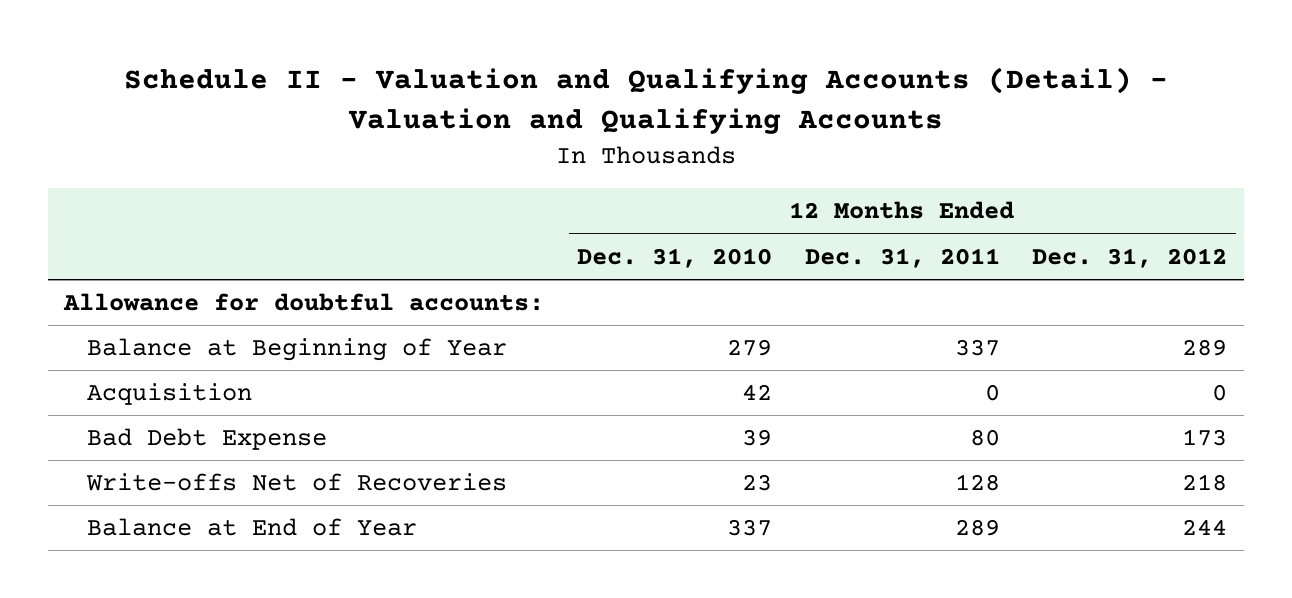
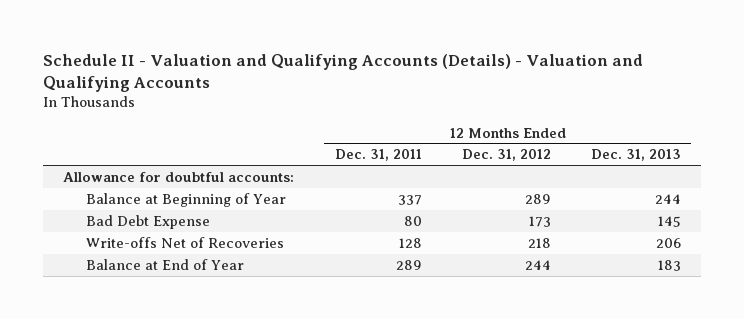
[123,67,1168,134] Schedule II - Valuation and Qualifying Accounts (Detail) - Valuation and Qualifying Accounts -> [43,53,644,92] Schedule II - Valuation and Qualifying Accounts (Details) - Valuation and Qualifying Accounts
[577,247,773,268] Dec. 31, 2010 -> none
none -> [591,149,682,162] Dec. 31, 2013
[86,383,252,406] Acquisition -> none

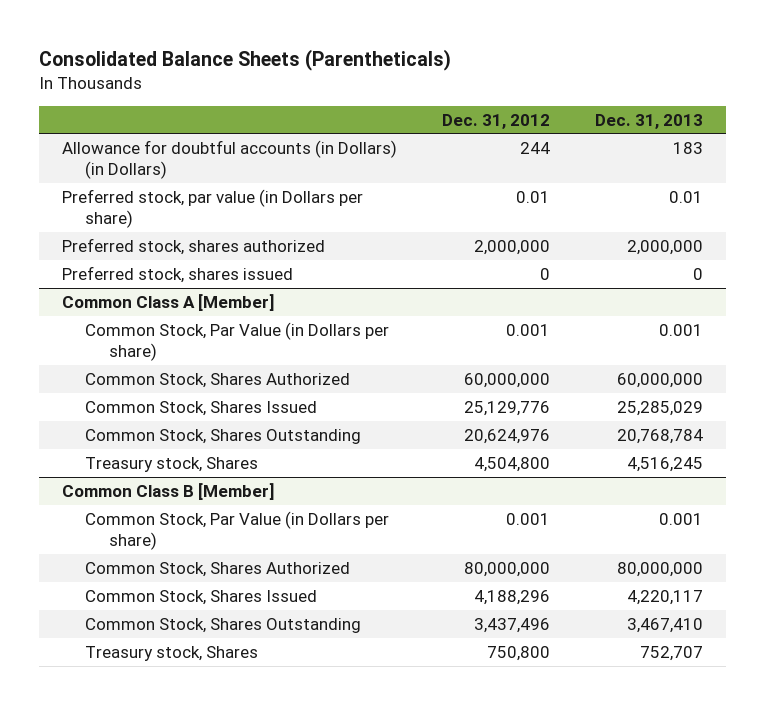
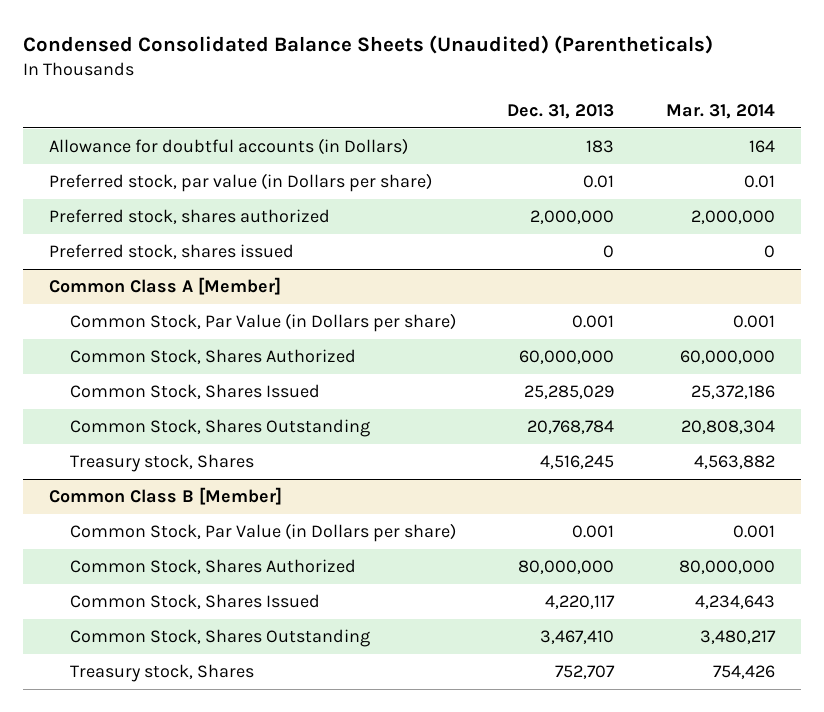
[39,48,452,71] Consolidated Balance Sheets (Parentheticals) -> [22,34,713,54] Condensed Consolidated Balance Sheets (Unaudited) (Parentheticals)
[442,113,551,129] Dec. 31, 2012 -> none
none -> [666,103,776,119] Mar. 31, 2014
[61,139,397,180] Allowance for doubtful accounts (in Dollars) (in Dollars) -> [48,138,408,156] Allowance for doubtful accounts (in Dollars)

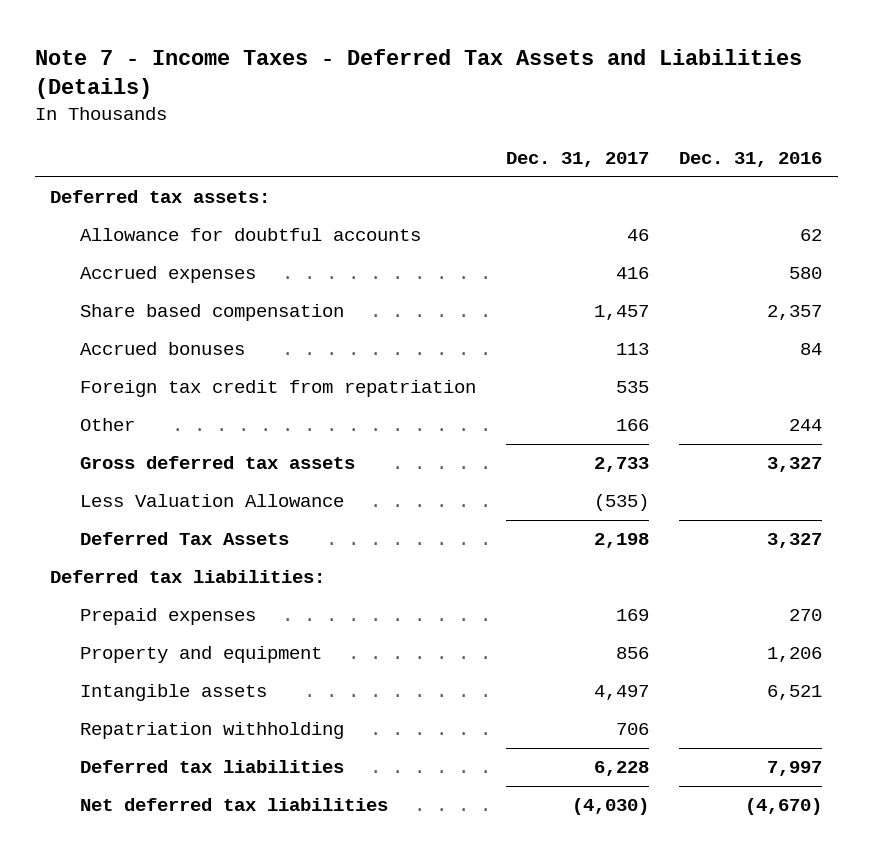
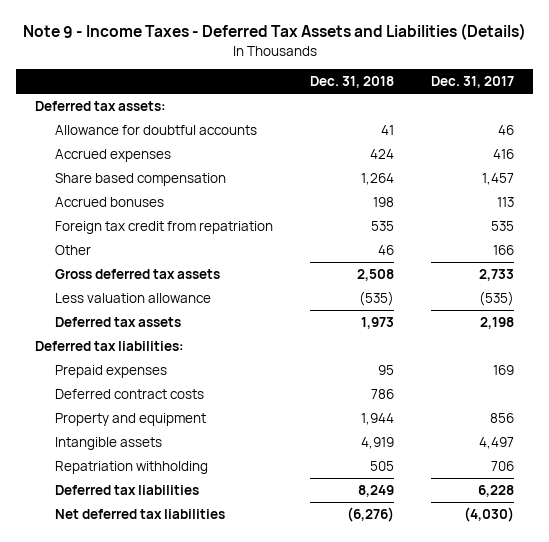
[34,48,802,100] Note 7 - Income Taxes - Deferred Tax Assets and Liabilities (Details) -> [22,23,526,41] Note 9 - Income Taxes - Deferred Tax Assets and Liabilities (Details)
[679,152,823,168] Dec. 31, 2016 -> none
none -> [310,76,395,89] Dec. 31, 2018
[79,494,344,508] Less Valuation Allowance -> [55,292,212,303] Less valuation allowance
[79,532,289,546] Deferred Tax Assets -> [55,316,182,327] Deferred tax assets
none -> [55,388,205,399] Deferred contract costs

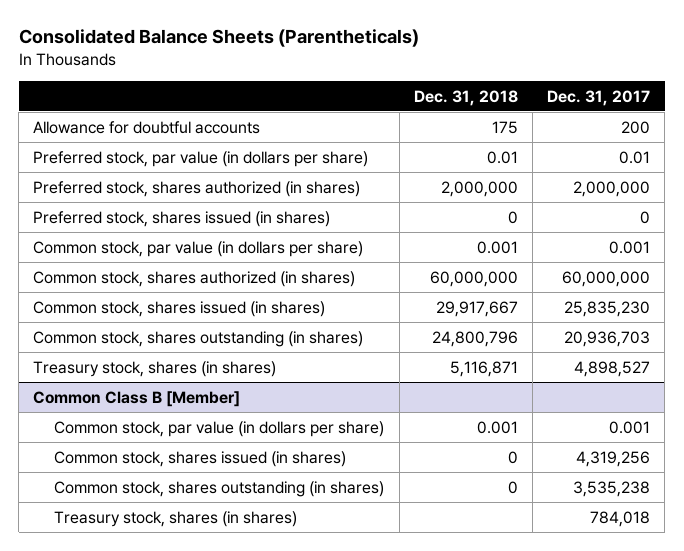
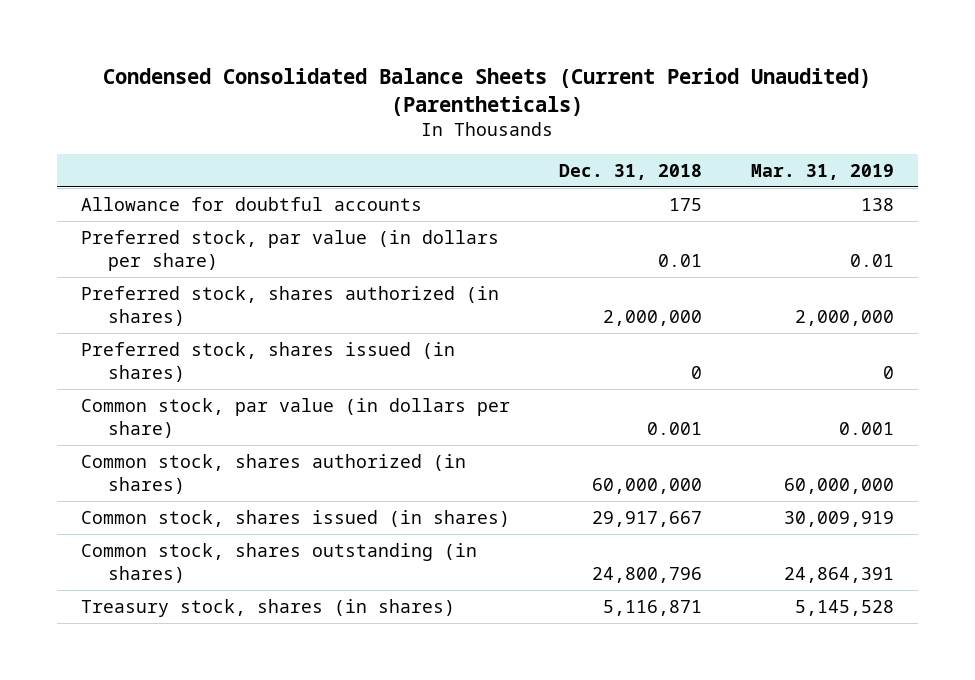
[18,29,419,48] Consolidated Balance Sheets (Parentheticals) -> [103,68,872,116] Condensed Consolidated Balance Sheets (Current Period Unaudited) (Parentheticals)
[547,89,651,106] Dec. 31, 2017 -> none
none -> [750,163,894,180] Mar. 31, 2019
[33,390,241,407] Common Class B [Member] -> none
[54,420,385,437] Common stock, par value (in dollars per share) -> none
[54,450,347,467] Common stock, shares issued (in shares) -> none
[54,480,385,497] Common stock, shares outstanding (in shares) -> none
[54,510,298,527] Treasury stock, shares (in shares) -> none

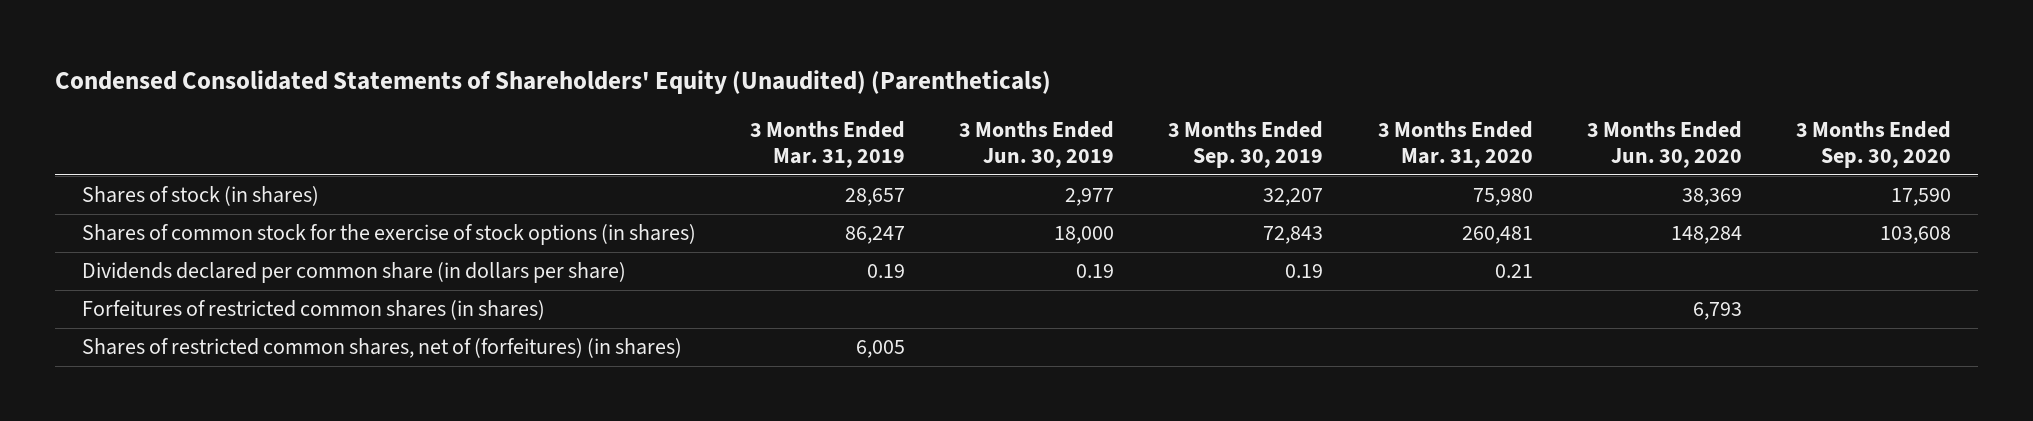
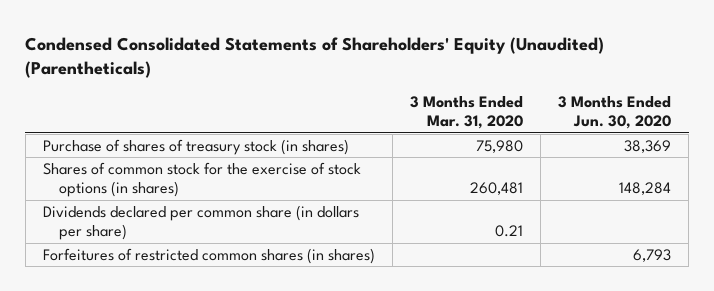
[749,120,905,168] 3 Months Ended Mar. 31, 2019 -> none
[959,120,1115,168] 3 Months Ended Jun. 30, 2019 -> none
[1168,120,1324,168] 3 Months Ended Sep. 30, 2019 -> none
[1795,120,1951,168] 3 Months Ended Sep. 30, 2020 -> none
[81,186,319,207] Shares of stock (in shares) -> [42,138,349,155] Purchase of shares of treasury stock (in shares)
[81,338,682,359] Shares of restricted common shares, net of (forfeitures) (in shares) -> none

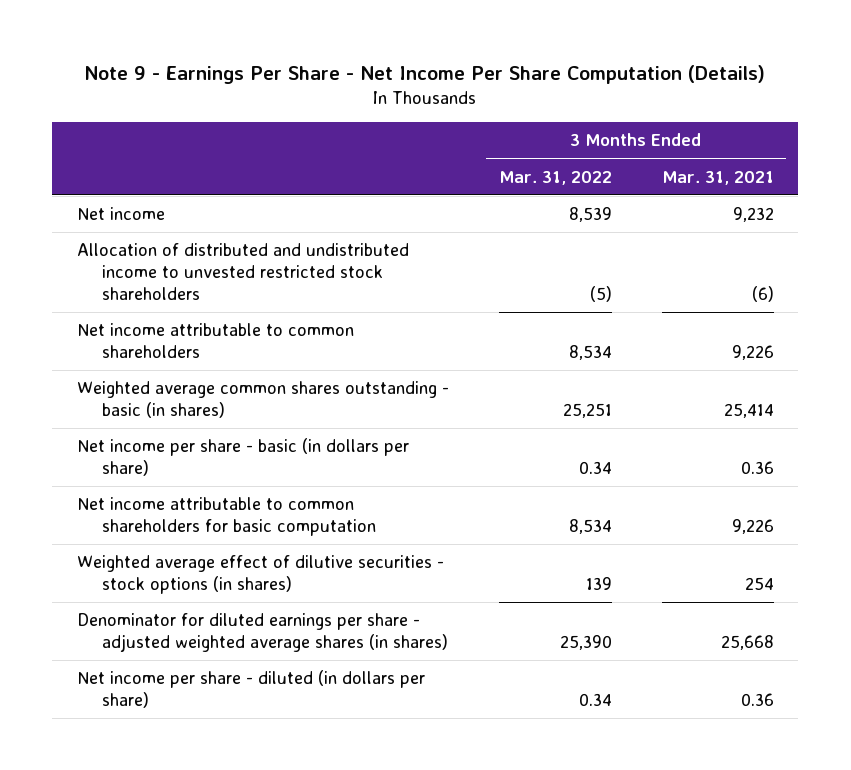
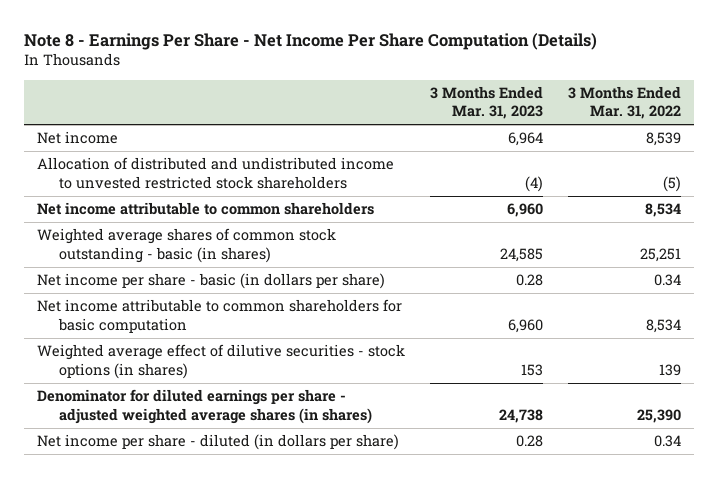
[84,65,766,85] Note 9 - Earnings Per Share - Net Income Per Share Computation (Details) -> [23,33,597,51] Note 8 - Earnings Per Share - Net Income Per Share Computation (Details)
[661,170,774,185] Mar. 31, 2021 -> none
none -> [429,86,543,120] 3 Months Ended Mar. 31, 2023
[77,381,450,419] Weighted average common shares outstanding - basic (in shares) -> [36,228,336,263] Weighted average shares of common stock outstanding - basic (in shares)

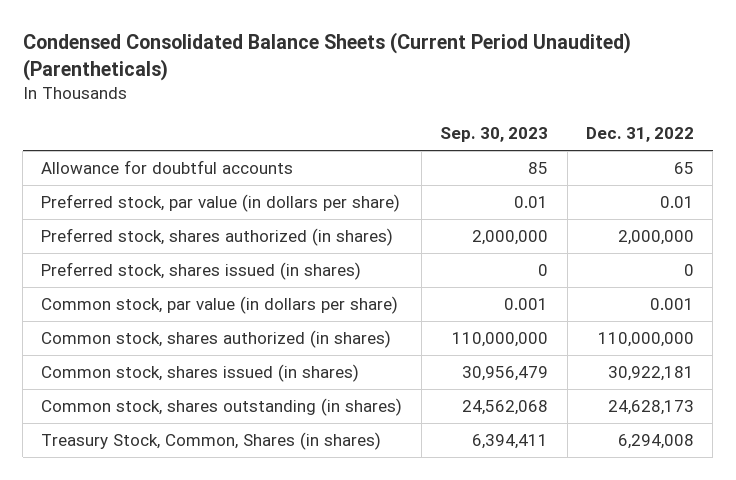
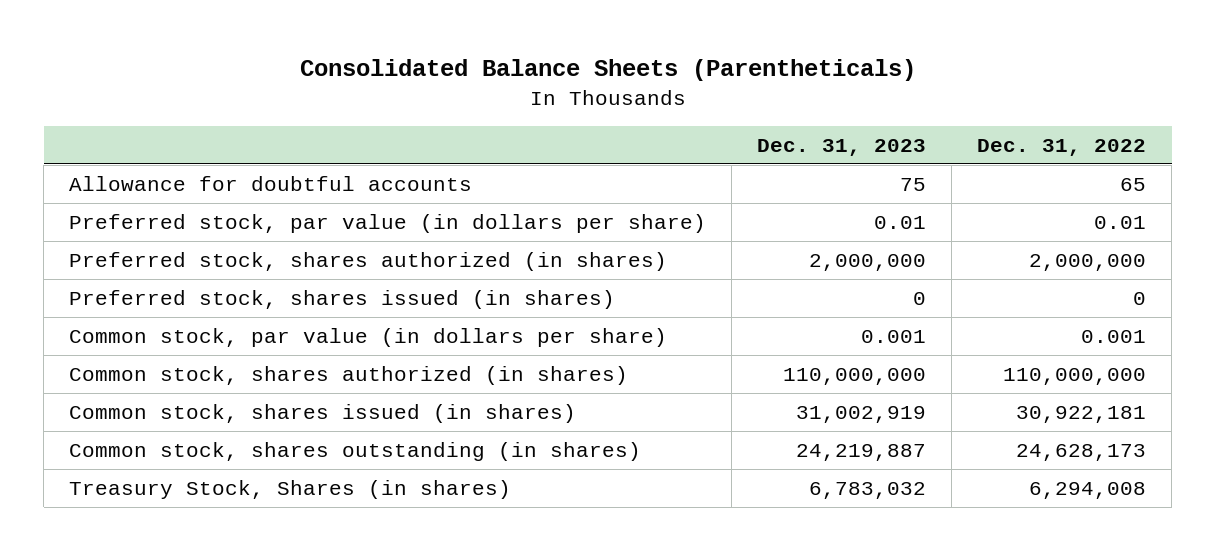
[22,32,631,81] Condensed Consolidated Balance Sheets (Current Period Unaudited) (Parentheticals) -> [299,59,916,82] Consolidated Balance Sheets (Parentheticals)
[440,127,549,143] Sep. 30, 2023 -> none
none -> [757,138,927,156] Dec. 31, 2023
[41,432,382,451] Treasury Stock, Common, Shares (in shares) -> [69,480,512,500] Treasury Stock, Shares (in shares)

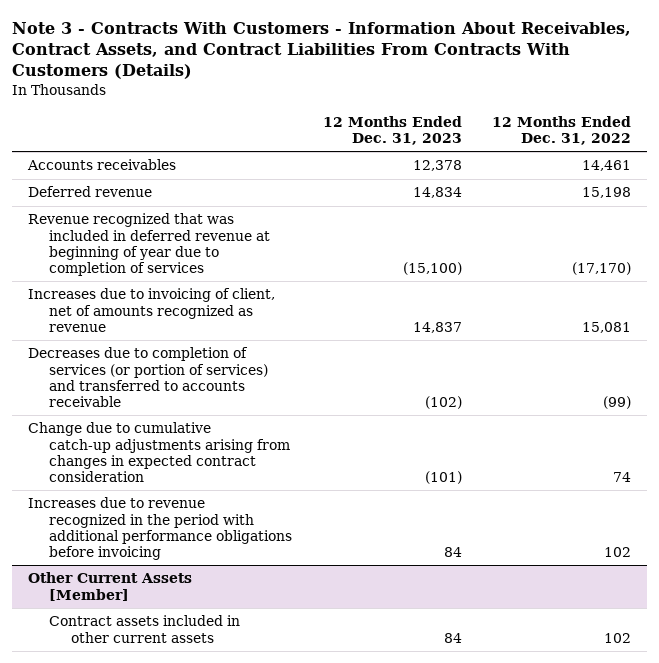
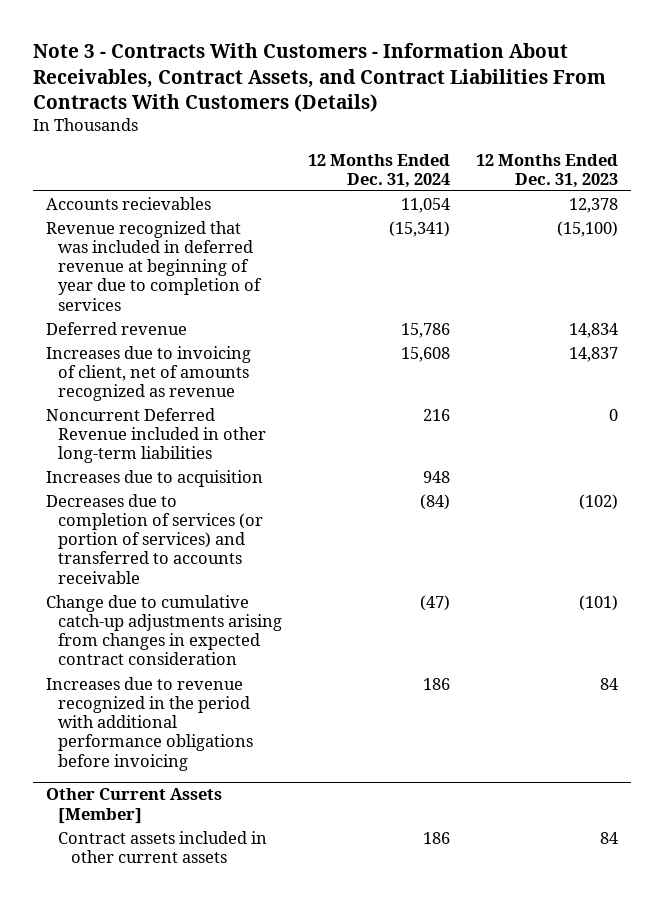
[492,115,632,145] 12 Months Ended Dec. 31, 2022 -> none
none -> [308,153,451,188] 12 Months Ended Dec. 31, 2024
[26,159,176,171] Accounts receivables -> [45,196,211,210] Accounts recievables
[27,186,152,198] Deferred revenue -> [45,321,187,335] Deferred revenue
none -> [45,407,267,464] Noncurrent Deferred Revenue included in other long-term liabilities
none -> [45,469,263,487] Increases due to acquisition

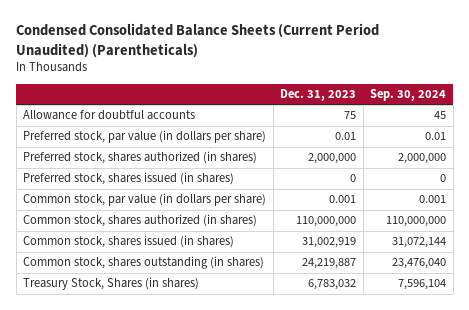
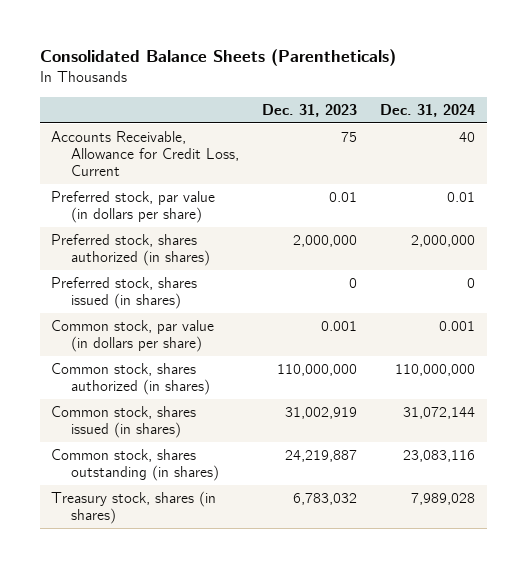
[16,23,380,58] Condensed Consolidated Balance Sheets (Current Period Unaudited) (Parentheticals) -> [39,49,396,67] Consolidated Balance Sheets (Parentheticals)
[370,89,447,102] Sep. 30, 2024 -> none
none -> [380,103,476,117] Dec. 31, 2024
[23,110,196,121] Allowance for doubtful accounts -> [51,130,239,176] Accounts Receivable, Allowance for Credit Loss, Current
[23,277,200,291] Treasury Stock, Shares (in shares) -> [51,490,217,524] Treasury stock, shares (in shares)

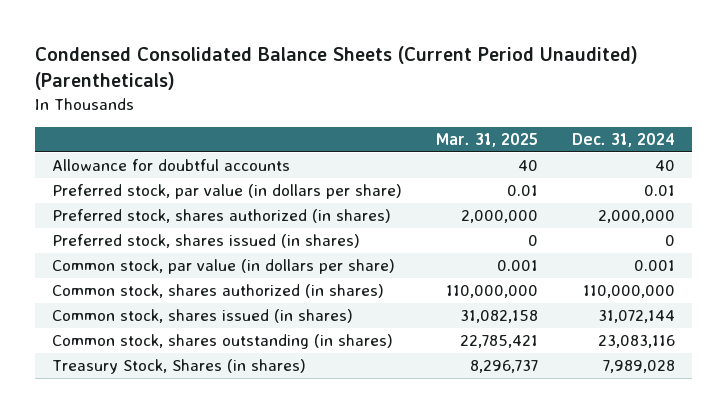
[39,49,396,67] Consolidated Balance Sheets (Parentheticals) -> [34,45,638,91] Condensed Consolidated Balance Sheets (Current Period Unaudited) (Parentheticals)
[262,103,358,117] Dec. 31, 2023 -> none
none -> [435,133,538,148] Mar. 31, 2025
[51,130,239,176] Accounts Receivable, Allowance for Credit Loss, Current -> [51,159,290,172] Allowance for doubtful accounts
[51,490,217,524] Treasury stock, shares (in shares) -> [51,359,306,375] Treasury Stock, Shares (in shares)

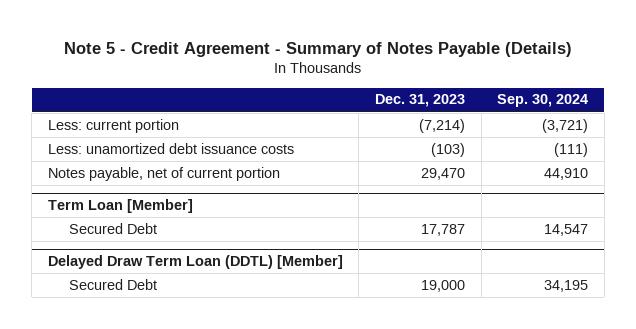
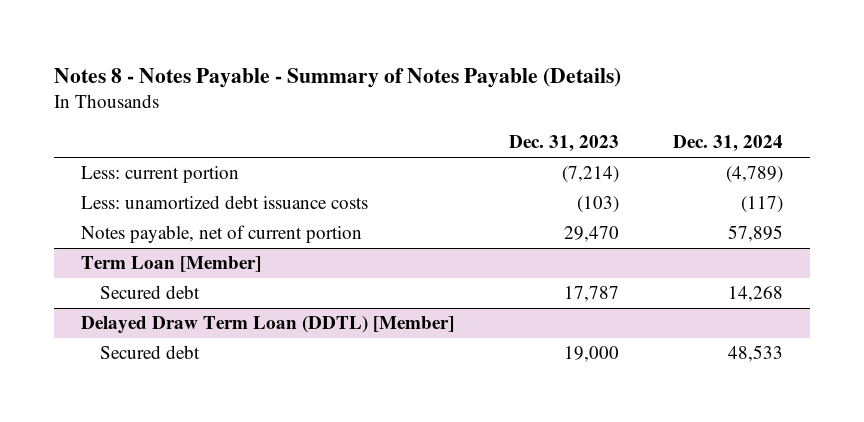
[64,41,573,57] Note 5 - Credit Agreement - Summary of Notes Payable (Details) -> [53,67,621,88] Notes 8 - Notes Payable - Summary of Notes Payable (Details)
[497,94,589,108] Sep. 30, 2024 -> none
none -> [673,135,784,153] Dec. 31, 2024
[68,222,157,234] Secured Debt -> [100,285,201,300] Secured debt
[68,278,157,290] Secured Debt -> [100,345,201,360] Secured debt

